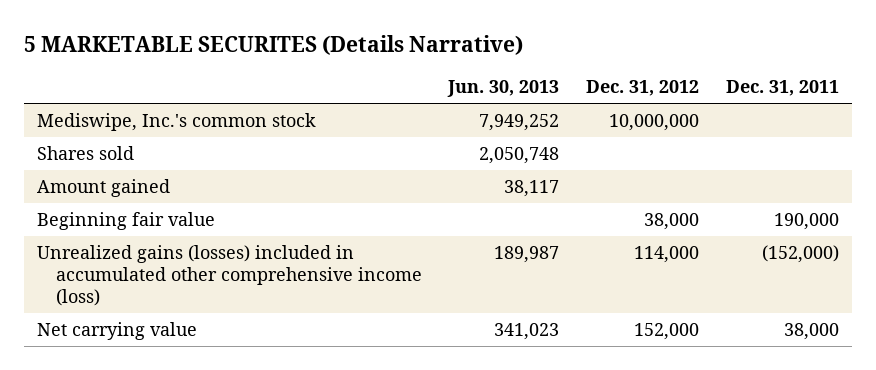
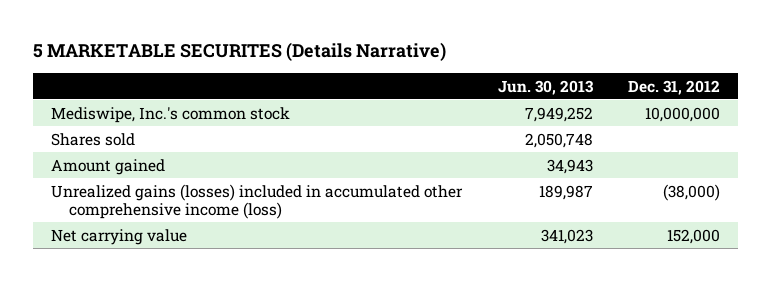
[725,80,839,97] Dec. 31, 2011 -> none
[37,212,216,231] Beginning fair value -> none
[504,180,560,198] 38,117 -> [546,158,593,174] 34,943
[634,246,700,264] 114,000 -> [663,183,721,201] (38,000)

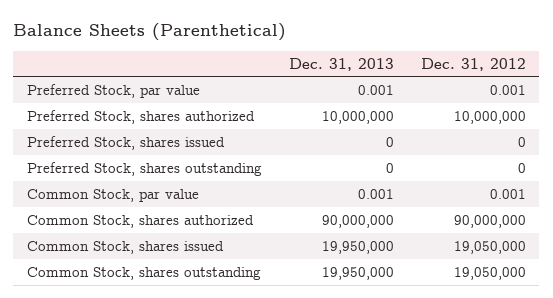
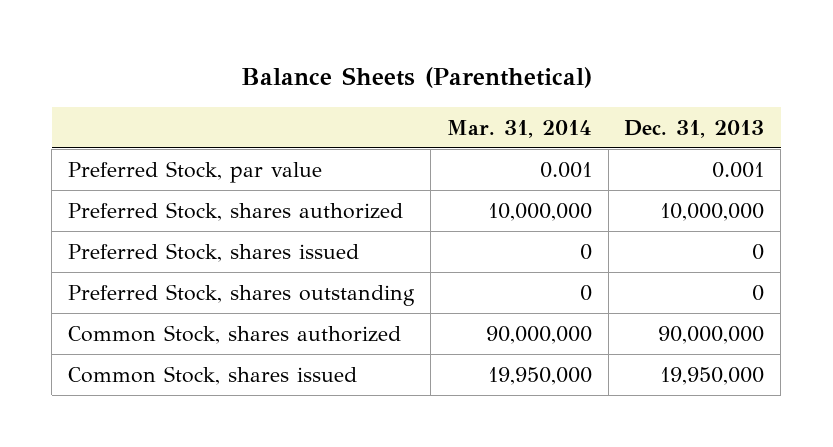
[420,57,526,71] Dec. 31, 2012 -> none
none -> [446,119,592,138] Mar. 31, 2014
[26,188,199,202] Common Stock, par value -> none
[26,266,261,280] Common Stock, shares outstanding -> none

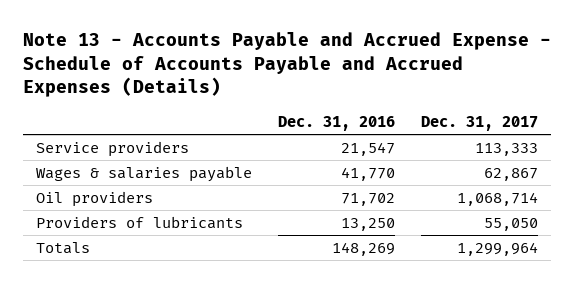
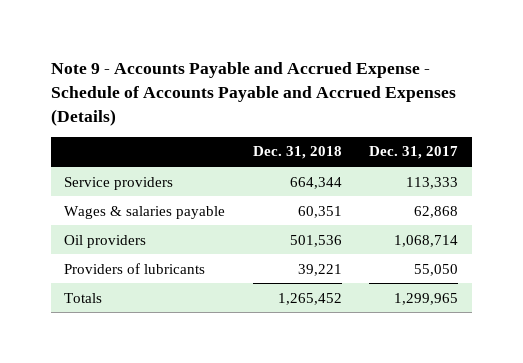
[22,32,551,98] Note 13 - Accounts Payable and Accrued Expense - Schedule of Accounts Payable and Accrued Expenses (Details) -> [50,62,456,126] Note 9 - Accounts Payable and Accrued Expense - Schedule of Accounts Payable and Accrued Expenses (Details)
[278,115,396,131] Dec. 31, 2016 -> none
none -> [252,146,342,160] Dec. 31, 2018
[484,168,539,182] 62,867 -> [414,205,459,218] 62,868
[457,242,539,257] 1,299,964 -> [394,292,459,305] 1,299,965

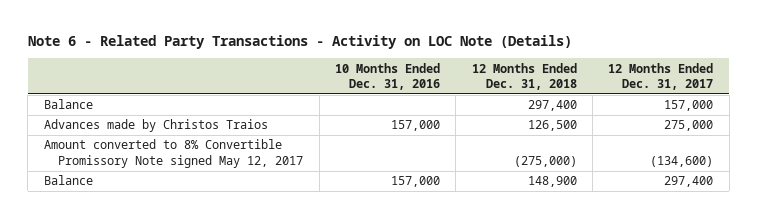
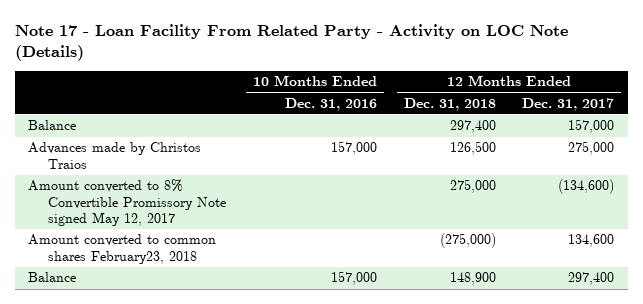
[27,35,572,50] Note 6 - Related Party Transactions - Activity on LOC Note (Details) -> [14,23,568,62] Note 17 - Loan Facility From Related Party - Activity on LOC Note (Details)
[513,155,577,167] (275,000) -> [449,179,496,194] 275,000
none -> [28,234,217,264] Amount converted to common shares February23, 2018

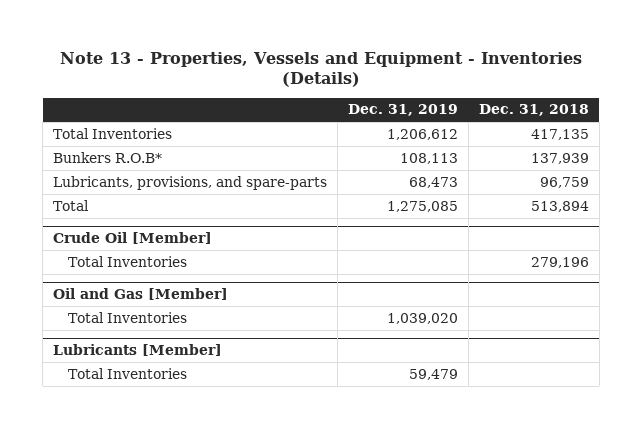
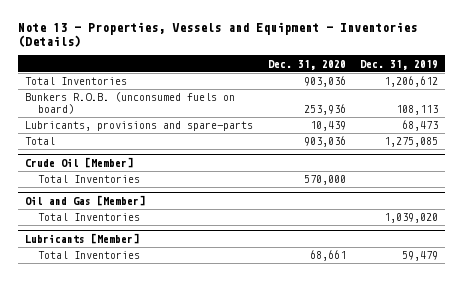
[479,104,590,117] Dec. 31, 2018 -> none
none -> [267,59,346,70] Dec. 31, 2020
[53,151,163,163] Bunkers R.O.B* -> [25,92,236,115] Bunkers R.O.B. (unconsumed fuels on board)
[53,175,328,190] Lubricants, provisions, and spare-parts -> [25,121,254,132] Lubricants, provisions and spare-parts

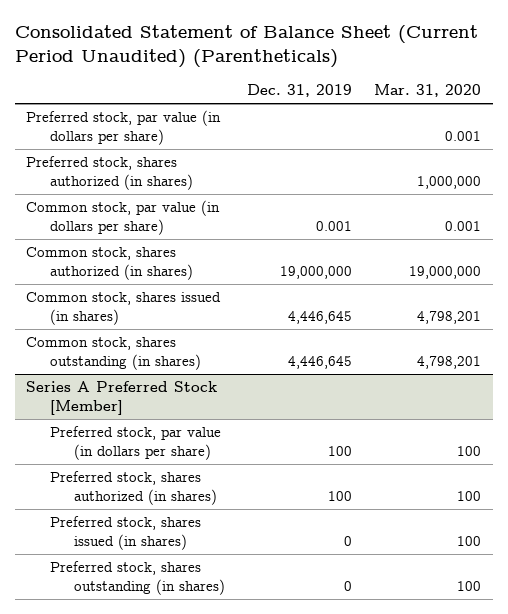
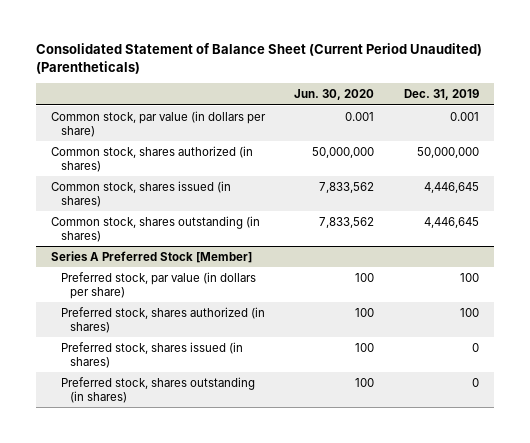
[374,84,482,98] Mar. 31, 2020 -> none
none -> [294,89,375,101] Jun. 30, 2020
[26,110,222,146] Preferred stock, par value (in dollars per share) -> none
[26,156,193,191] Preferred stock, shares authorized (in shares) -> none
[280,266,353,280] 19,000,000 -> [416,146,479,158] 50,000,000

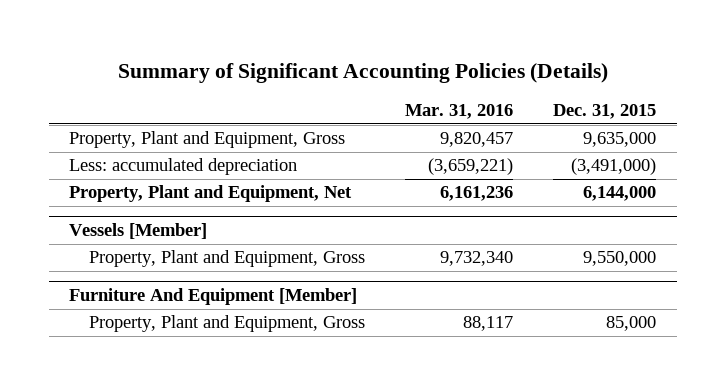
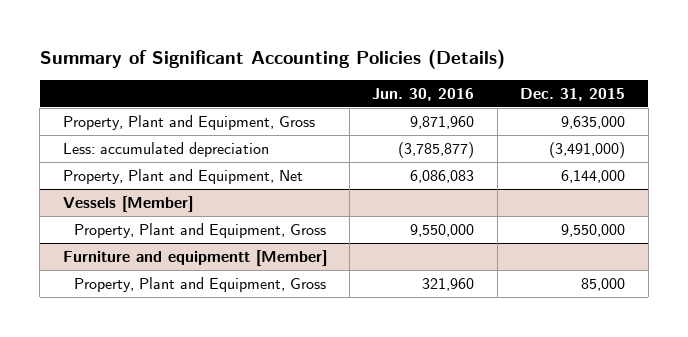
[405,104,514,120] Mar. 31, 2016 -> none
none -> [372,88,475,102] Jun. 30, 2016
[69,288,358,306] Furniture And Equipment [Member] -> [62,249,327,266] Furniture and equipmentt [Member]

